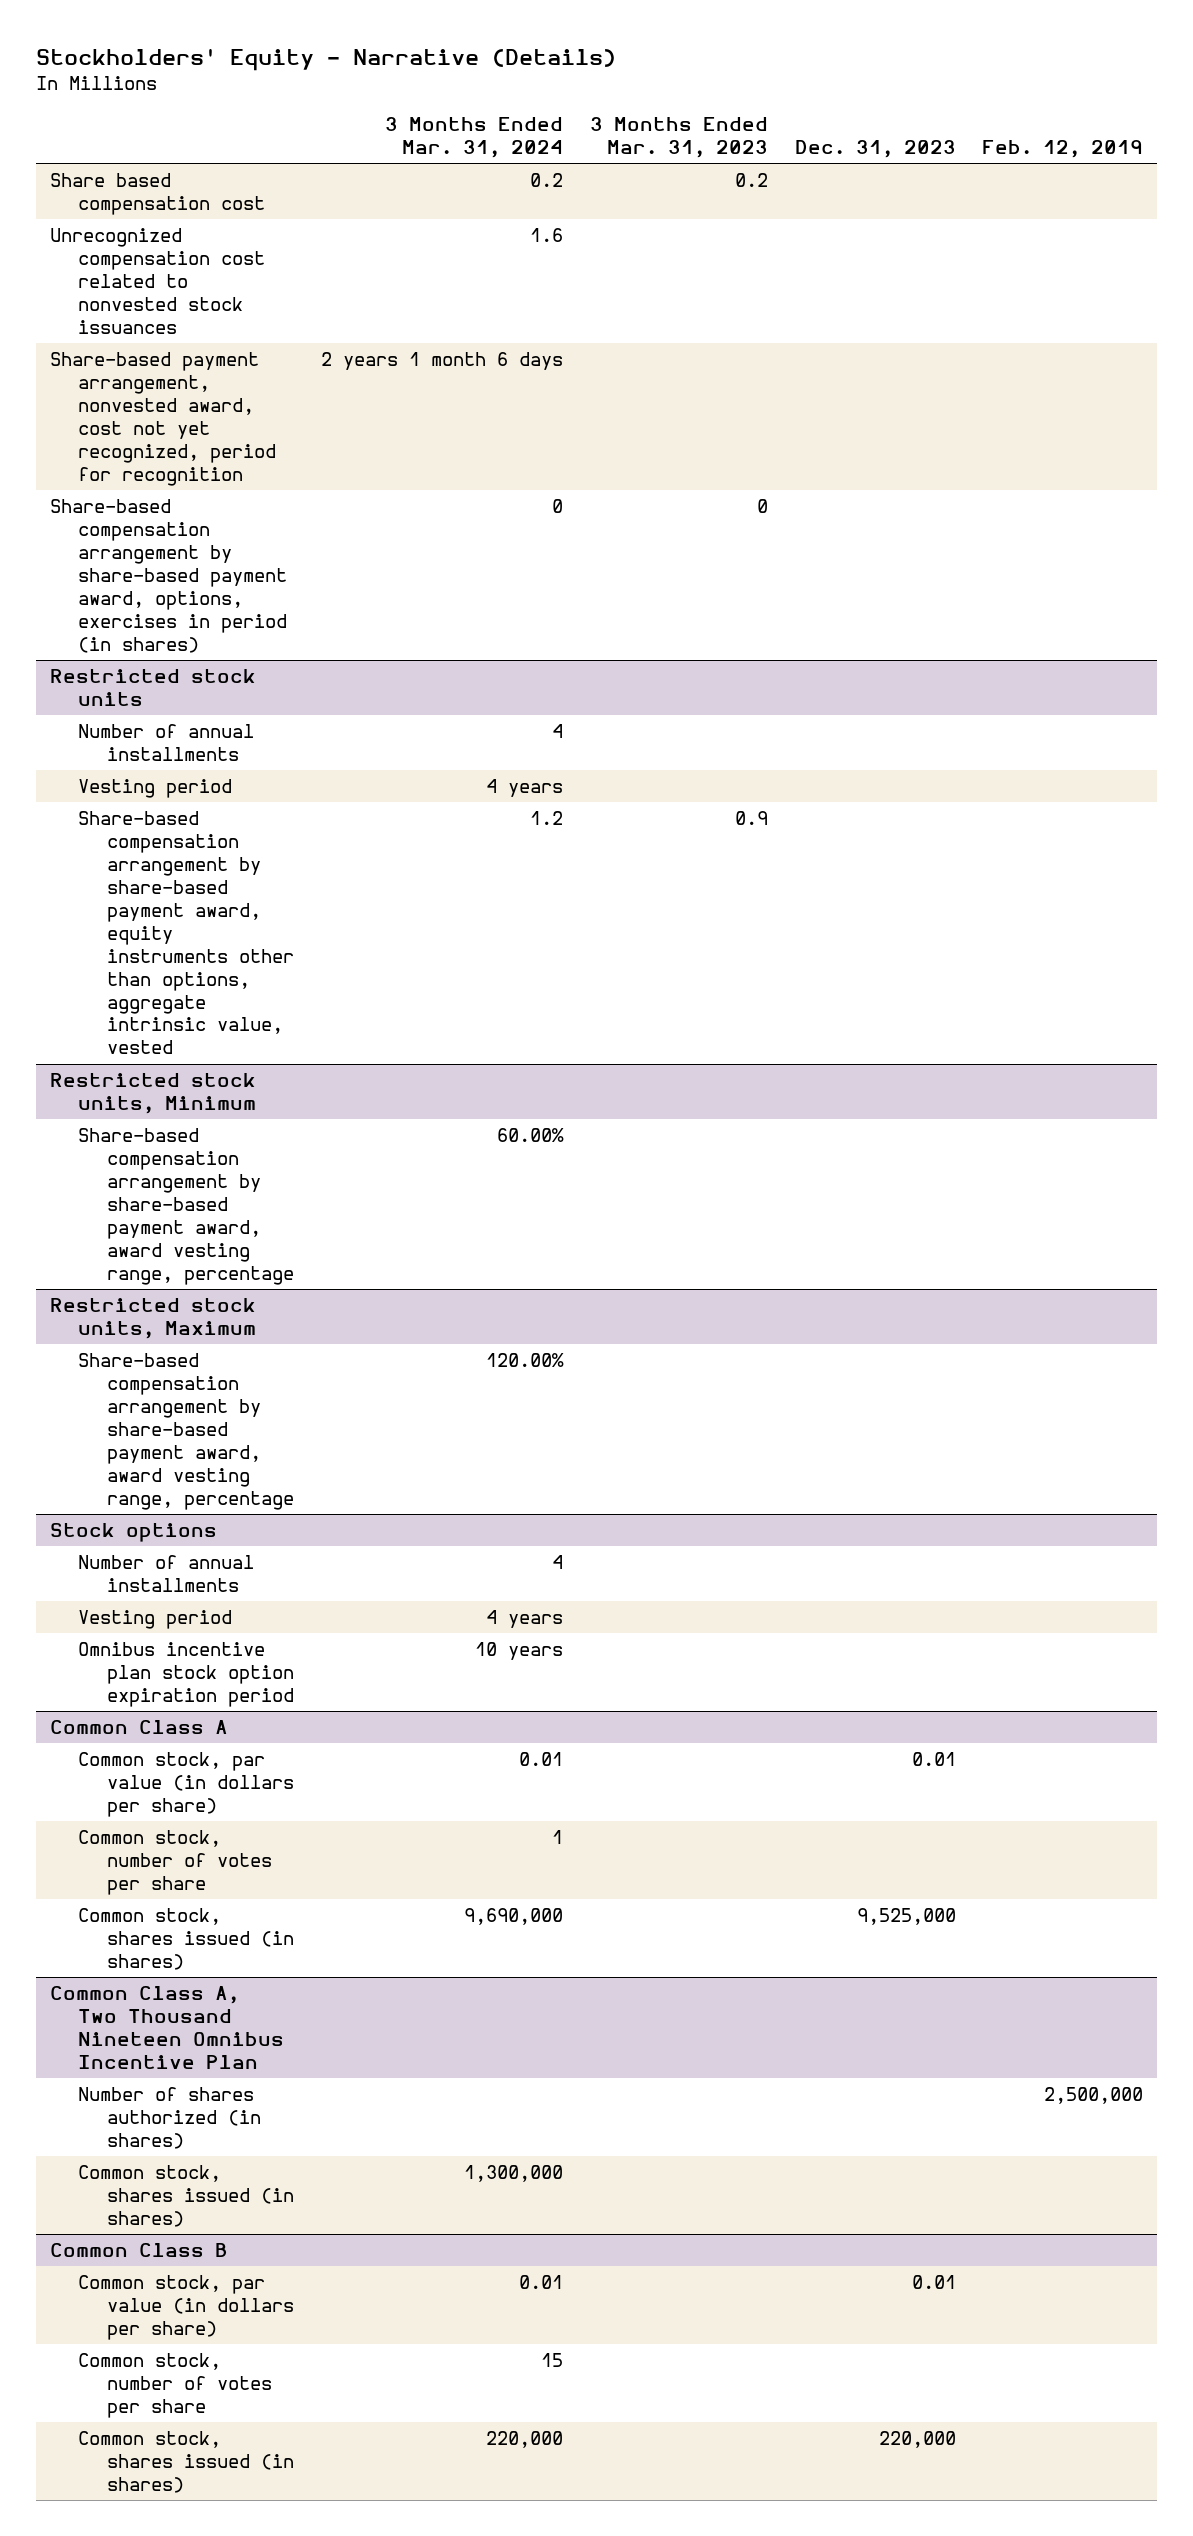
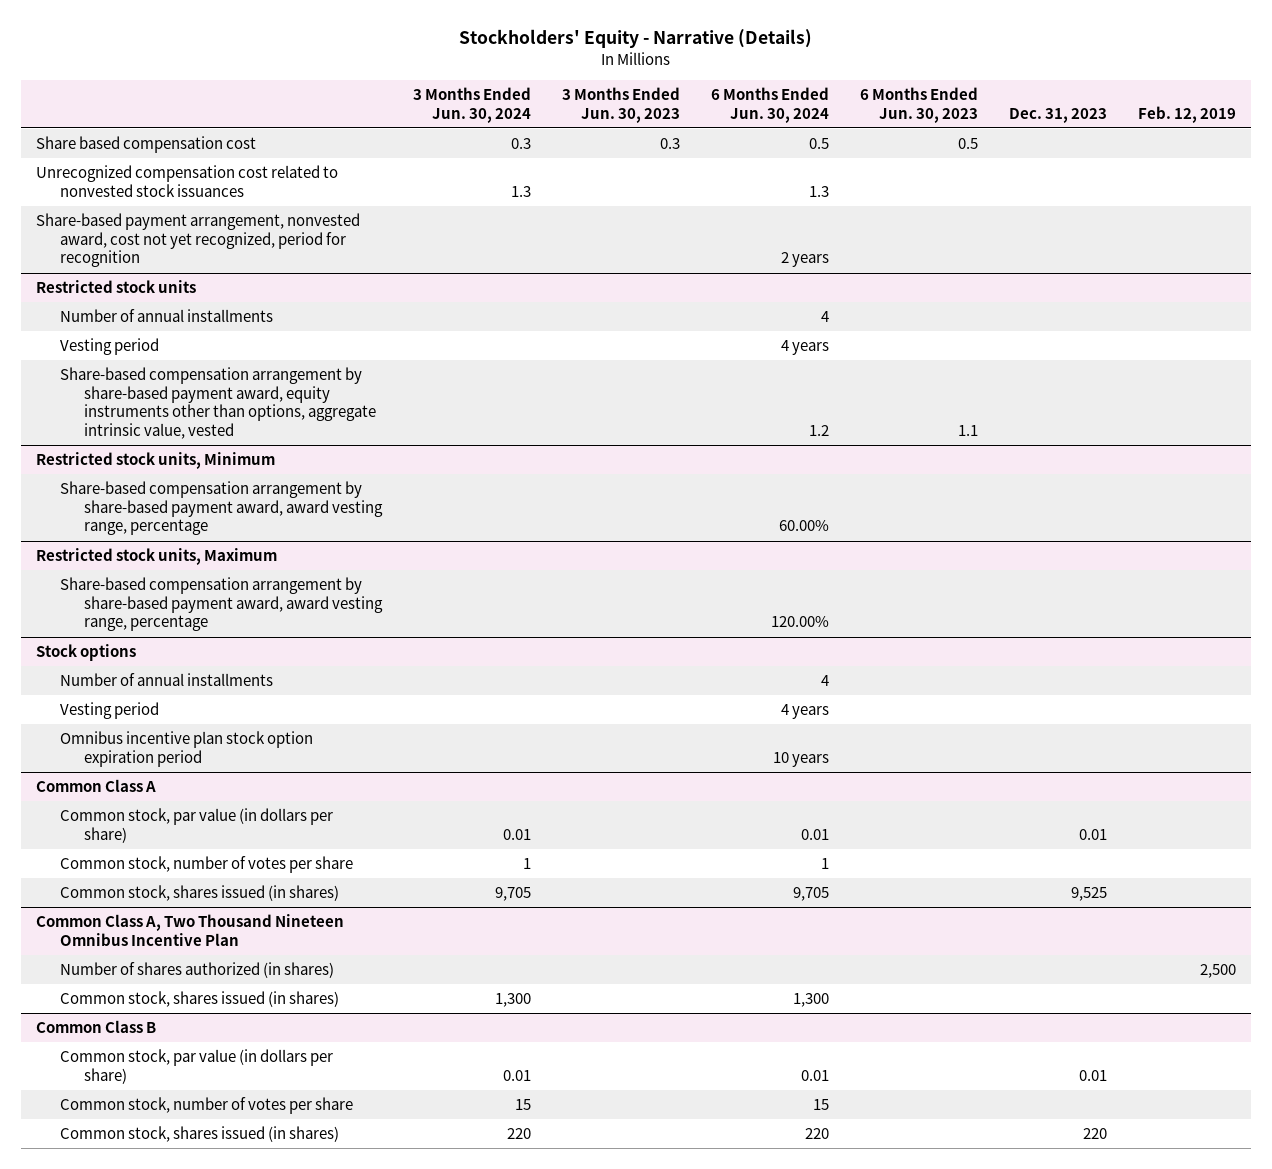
[384,117,563,159] 3 Months Ended Mar. 31, 2024 -> none
[589,117,768,159] 3 Months Ended Mar. 31, 2023 -> none
none -> [412,87,531,123] 3 Months Ended Jun. 30, 2024
none -> [561,87,680,123] 3 Months Ended Jun. 30, 2023
none -> [710,87,829,123] 6 Months Ended Jun. 30, 2024
none -> [859,87,978,123] 6 Months Ended Jun. 30, 2023
[49,499,288,653] Share-based compensation arrangement by share-based payment award, options, exercises in period (in shares) -> none
[856,1908,956,1926] 9,525,000 -> [1070,887,1107,902] 9,525
[1044,2087,1144,2105] 2,500,000 -> [1199,964,1236,979] 2,500
[878,2431,956,2449] 220,000 -> [1082,1128,1107,1140] 220

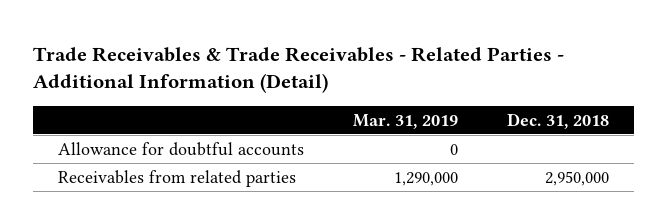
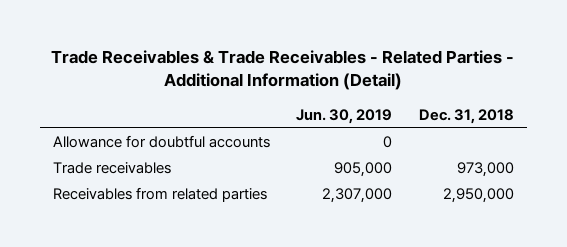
[352,113,458,129] Mar. 31, 2019 -> none
none -> [296,108,393,124] Jun. 30, 2019
none -> [53,162,172,175] Trade receivables

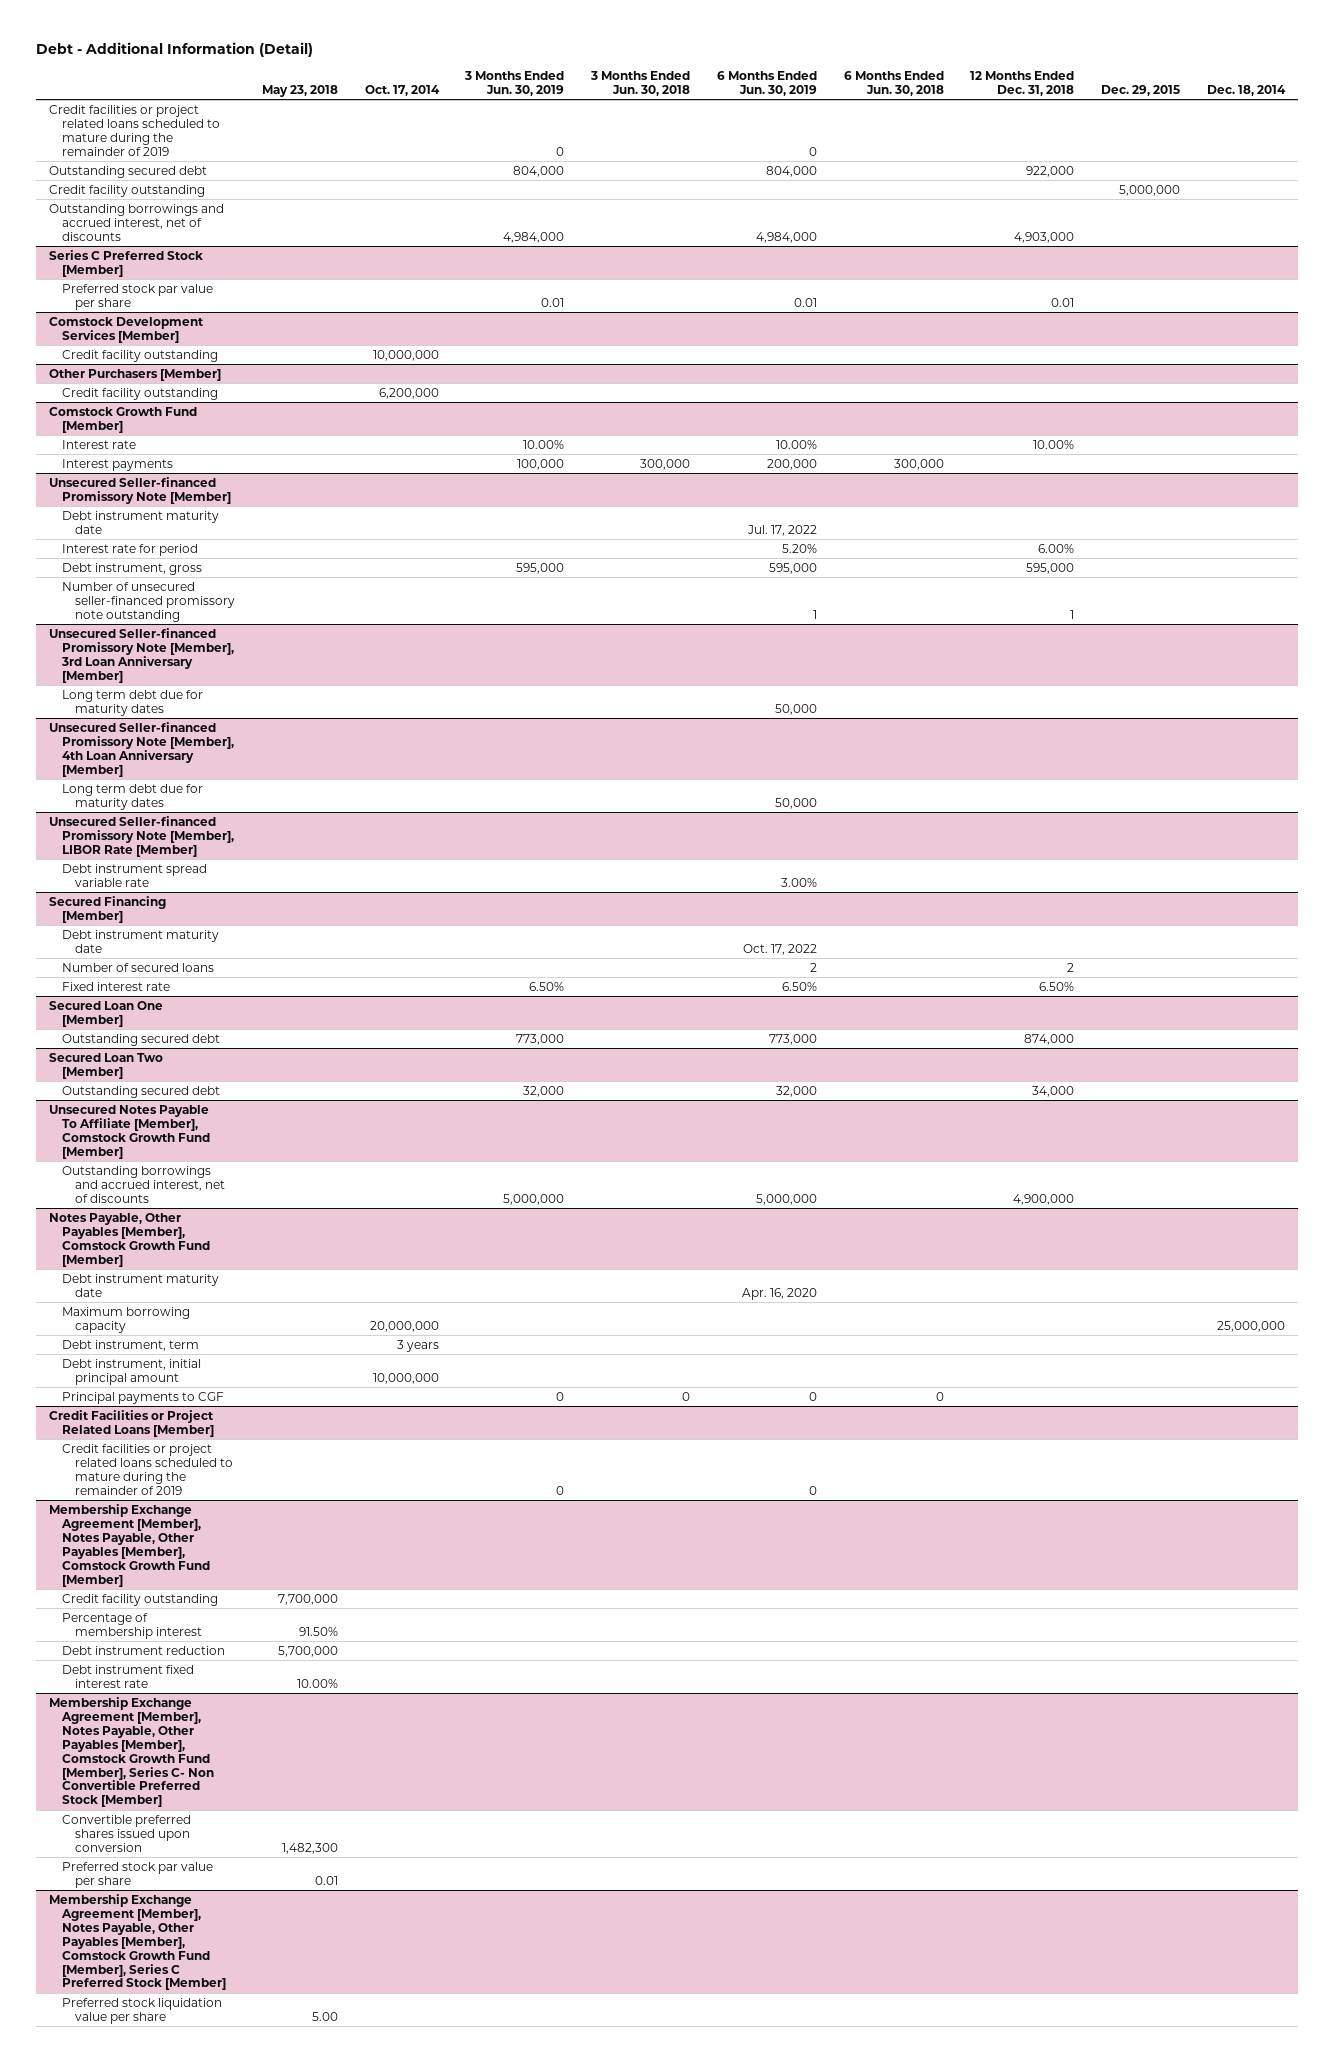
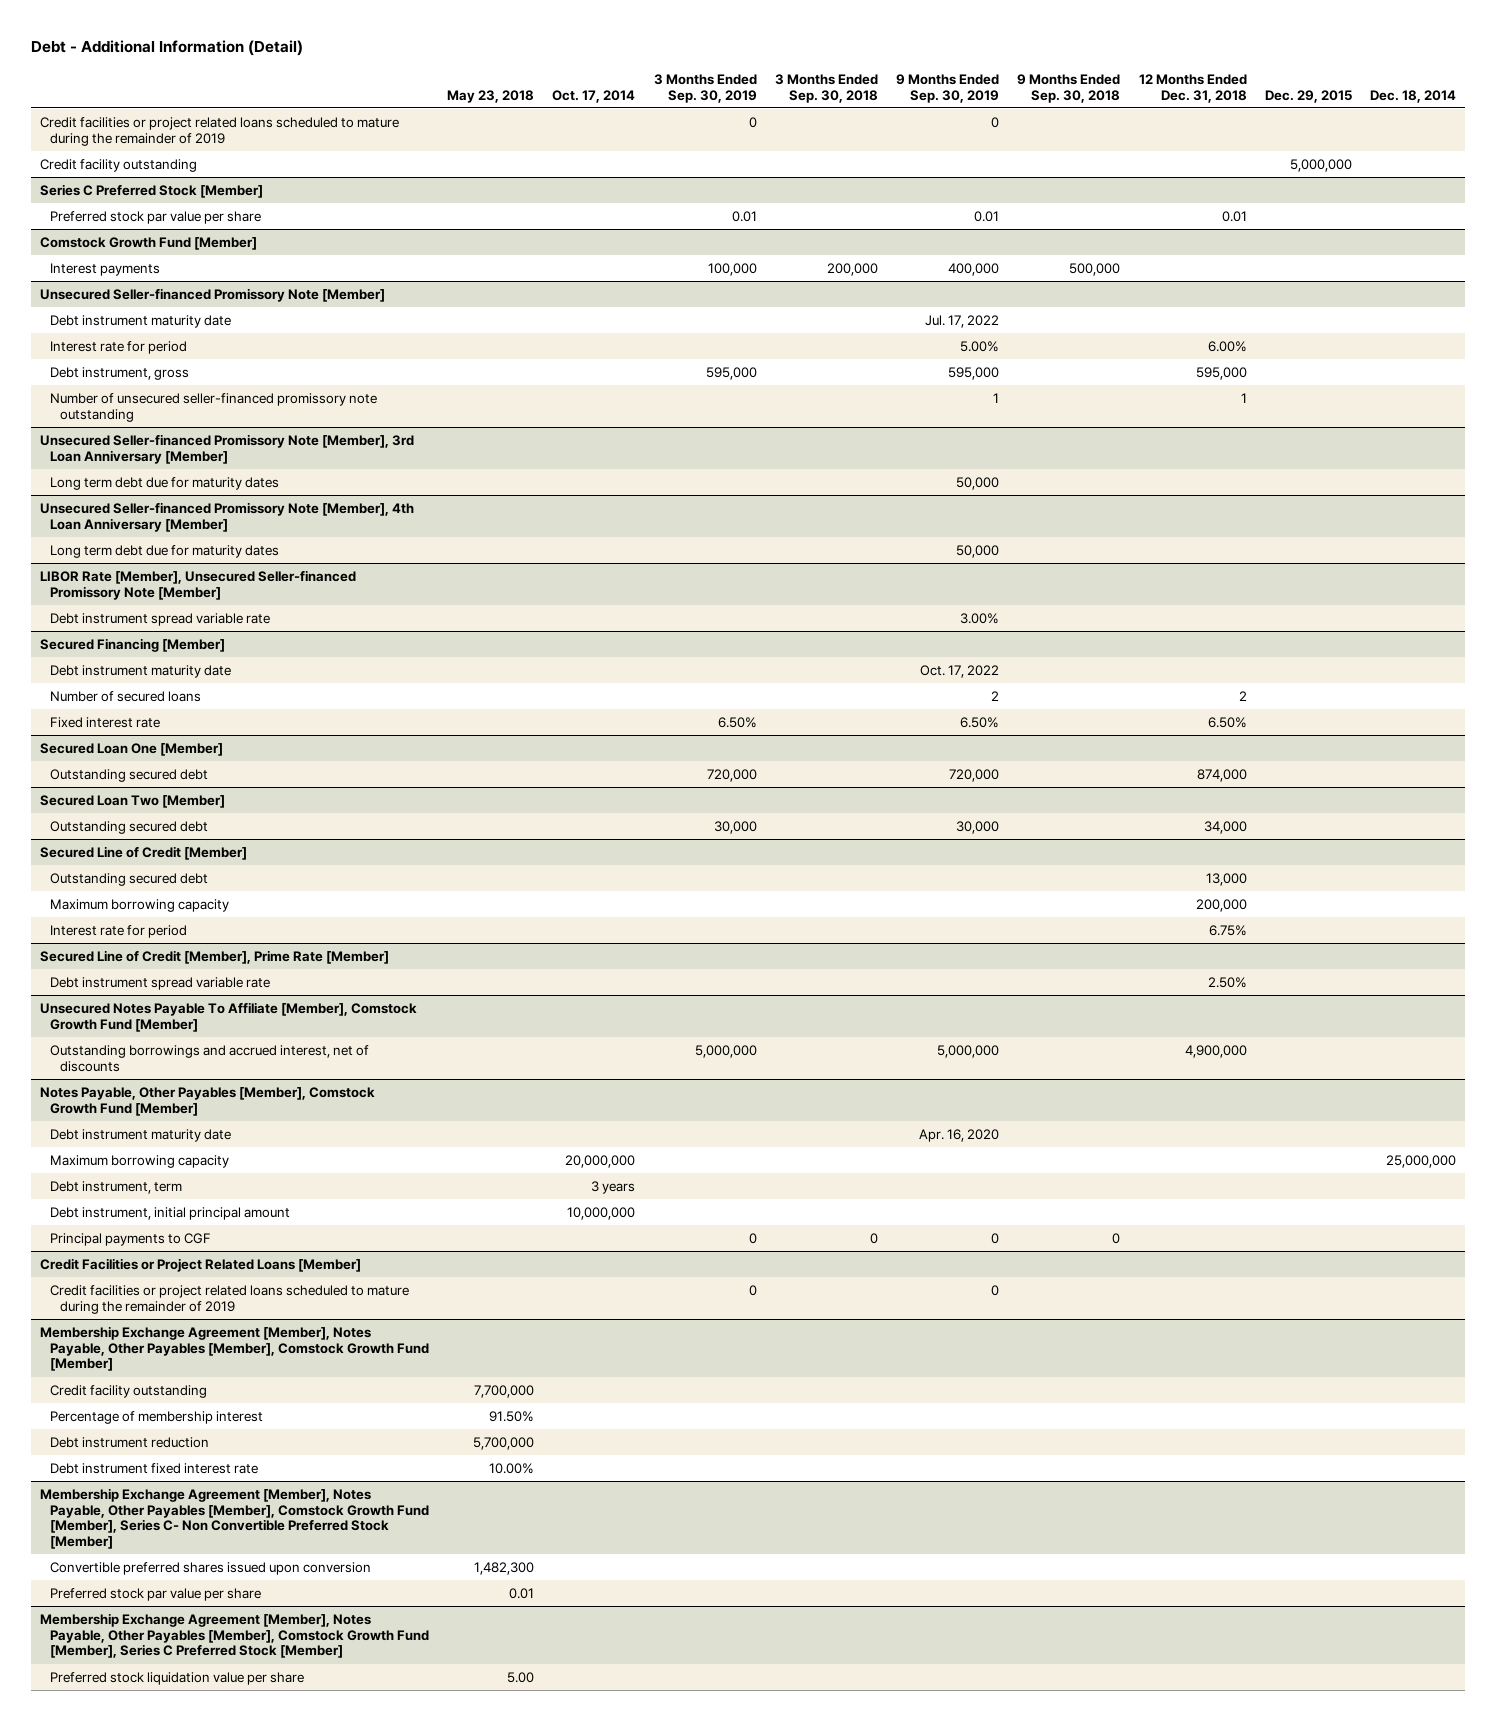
[464,71,565,96] 3 Months Ended Jun. 30, 2019 -> none
[590,71,691,96] 3 Months Ended Jun. 30, 2018 -> none
[716,71,817,96] 6 Months Ended Jun. 30, 2019 -> none
[843,71,944,96] 6 Months Ended Jun. 30, 2018 -> none
none -> [653,73,757,103] 3 Months Ended Sep. 30, 2019
none -> [774,73,878,103] 3 Months Ended Sep. 30, 2018
none -> [896,73,1000,103] 9 Months Ended Sep. 30, 2019
none -> [1017,73,1121,103] 9 Months Ended Sep. 30, 2018
[48,165,207,178] Outstanding secured debt -> none
[48,203,224,241] Outstanding borrowings and accrued interest, net of discounts -> none
[48,316,204,343] Comstock Development Services [Member] -> none
[62,349,219,362] Credit facility outstanding -> none
[48,368,221,381] Other Purchasers [Member] -> none
[62,387,219,400] Credit facility outstanding -> none
[62,439,137,449] Interest rate -> none
[48,815,235,857] Unsecured Seller-financed Promissory Note [Member], LIBOR Rate [Member] -> [40,569,357,600] LIBOR Rate [Member], Unsecured Seller-financed Promissory Note [Member]
none -> [40,845,248,860] Secured Line of Credit [Member]
none -> [49,872,208,886] Outstanding secured debt
none -> [49,898,229,912] Maximum borrowing capacity
none -> [49,924,187,938] Interest rate for period
none -> [40,949,390,964] Secured Line of Credit [Member], Prime Rate [Member]
none -> [49,976,270,990] Debt instrument spread variable rate

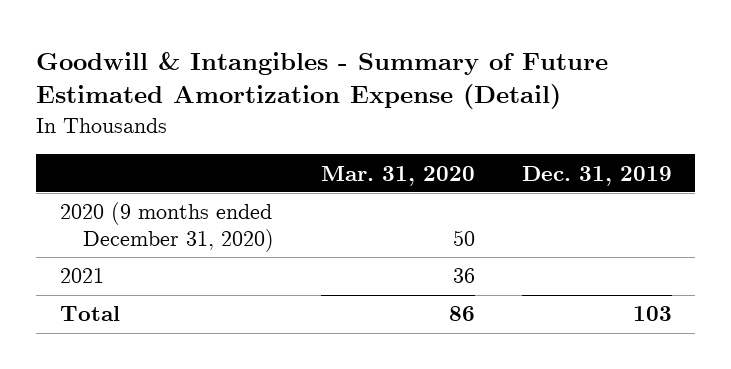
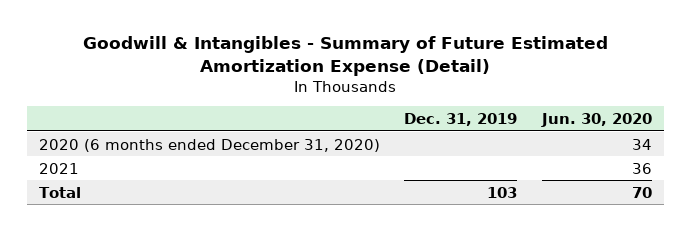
[320,165,475,186] Mar. 31, 2020 -> none
none -> [540,112,652,127] Jun. 30, 2020
[59,202,275,252] 2020 (9 months ended December 31, 2020) -> [38,138,380,152] 2020 (6 months ended December 31, 2020)

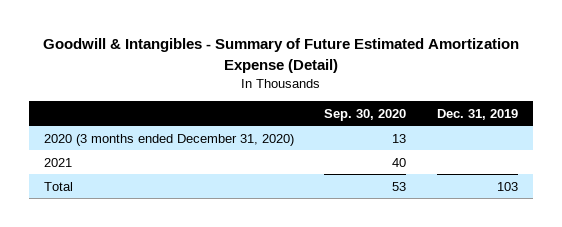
[540,112,652,127] Jun. 30, 2020 -> none
none -> [324,108,407,121] Sep. 30, 2020
[38,138,380,152] 2020 (6 months ended December 31, 2020) -> [44,133,295,146] 2020 (3 months ended December 31, 2020)

